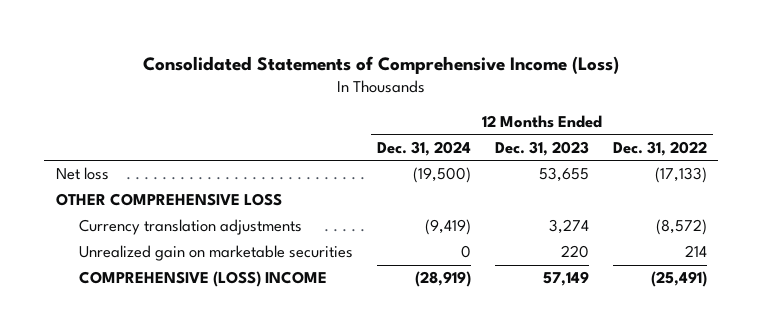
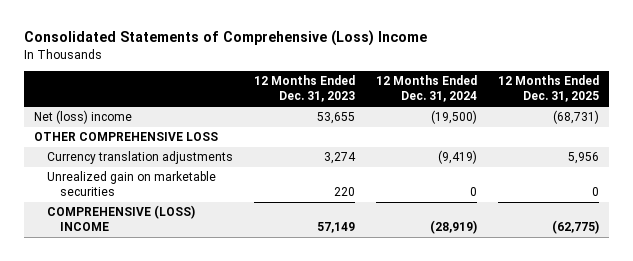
[143,55,620,74] Consolidated Statements of Comprehensive Income (Loss) -> [23,30,427,47] Consolidated Statements of Comprehensive (Loss) Income
[612,140,707,156] Dec. 31, 2022 -> none
none -> [497,75,599,103] 12 Months Ended Dec. 31, 2025
[56,167,110,181] Net loss -> [34,110,133,125] Net (loss) income

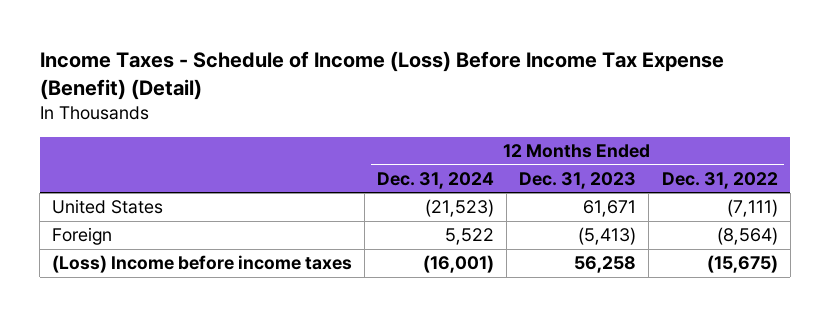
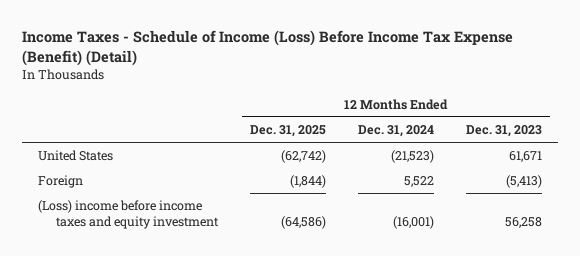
[661,171,778,189] Dec. 31, 2022 -> none
none -> [249,124,326,137] Dec. 31, 2025
[52,255,353,274] (Loss) Income before income taxes -> [38,200,219,229] (Loss) income before income taxes and equity investment

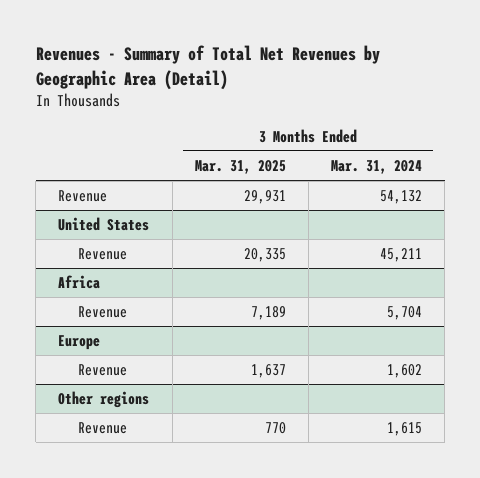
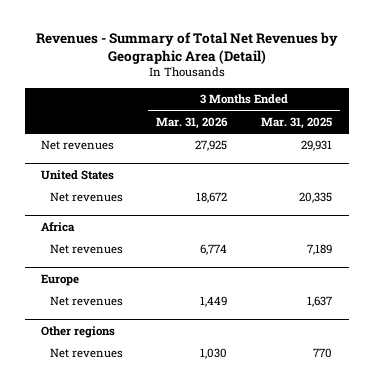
[330,160,422,175] Mar. 31, 2024 -> none
none -> [156,117,229,130] Mar. 31, 2026
[58,190,108,203] Revenue -> [41,140,115,151] Net revenues
[77,248,127,261] Revenue -> [49,192,123,203] Net revenues
[77,306,127,319] Revenue -> [49,244,123,255] Net revenues
[77,364,127,377] Revenue -> [49,296,123,307] Net revenues
[77,422,127,435] Revenue -> [49,348,123,359] Net revenues

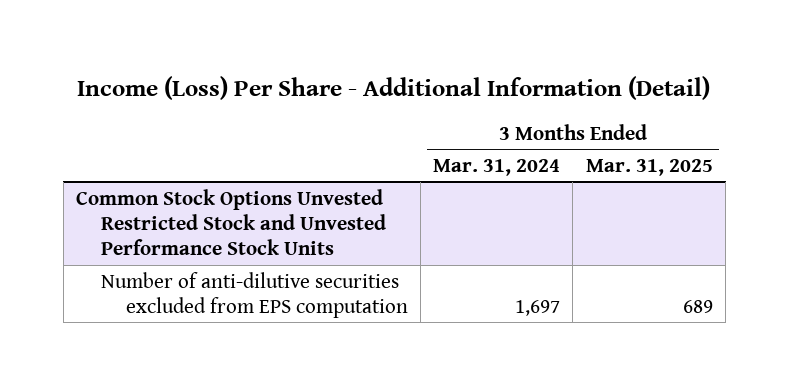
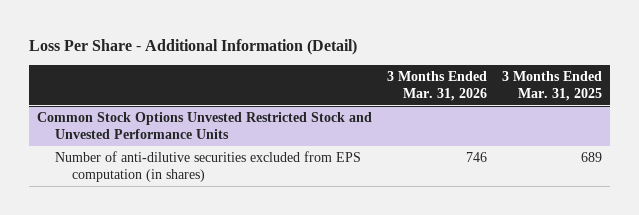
[77,76,711,101] Income (Loss) Per Share - Additional Information (Detail) -> [29,39,358,56] Loss Per Share - Additional Information (Detail)
[433,158,561,176] Mar. 31, 2024 -> none
none -> [386,70,487,102] 3 Months Ended Mar. 31, 2026
[76,188,386,256] Common Stock Options Unvested Restricted Stock and Unvested Performance Stock Units -> [36,111,372,139] Common Stock Options Unvested Restricted Stock and Unvested Performance Units
[100,271,408,318] Number of anti-dilutive securities excluded from EPS computation -> [54,150,361,182] Number of anti-dilutive securities excluded from EPS computation (in shares)

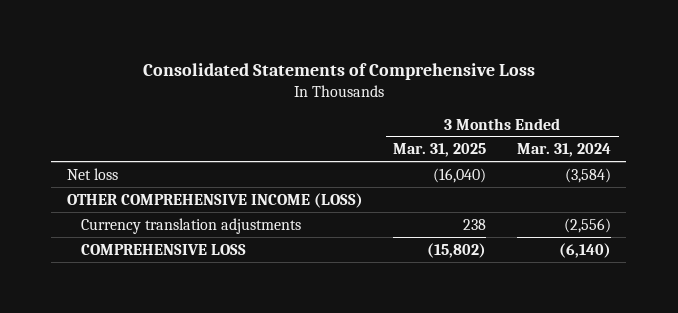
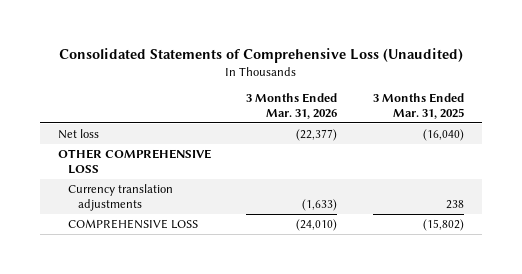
[142,62,535,80] Consolidated Statements of Comprehensive Loss -> [58,48,463,64] Consolidated Statements of Comprehensive Loss (Unaudited)
[516,143,611,158] Mar. 31, 2024 -> none
none -> [246,93,338,120] 3 Months Ended Mar. 31, 2026
[66,192,363,208] OTHER COMPREHENSIVE INCOME (LOSS) -> [57,149,211,174] OTHER COMPREHENSIVE LOSS

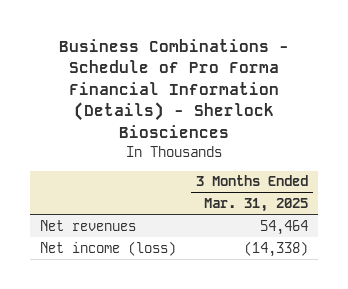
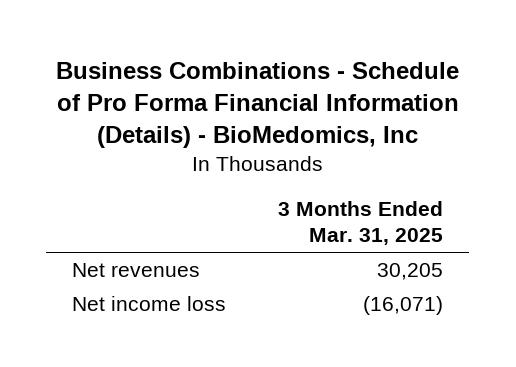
[59,38,290,138] Business Combinations - Schedule of Pro Forma Financial Information (Details) - Sherlock Biosciences -> [55,61,459,148] Business Combinations - Schedule of Pro Forma Financial Information (Details) - BioMedomics, Inc
[260,219,309,235] 54,464 -> [377,262,444,280] 30,205
[40,240,177,256] Net income (loss) -> [72,295,227,311] Net income loss
[244,240,309,257] (14,338) -> [363,295,444,315] (16,071)

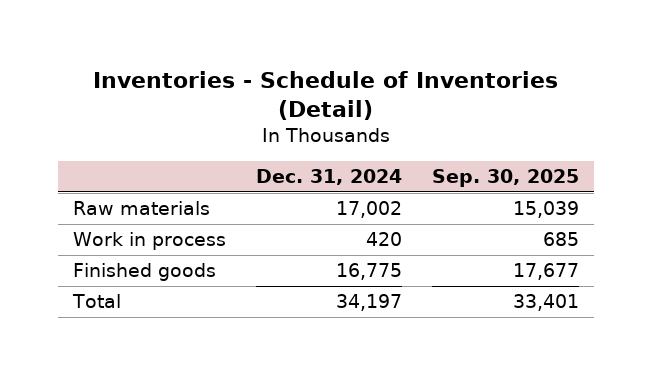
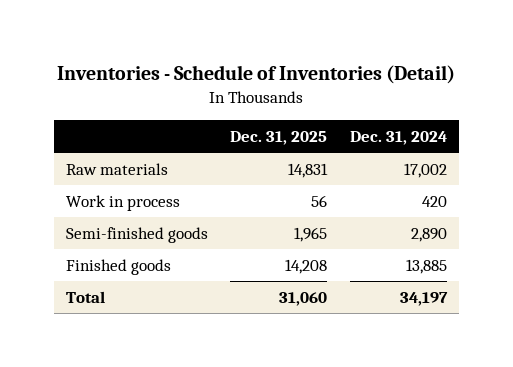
[431,169,579,188] Sep. 30, 2025 -> none
none -> [230,130,328,145] Dec. 31, 2025
none -> [65,226,208,243] Semi-finished goods
[336,263,403,281] 16,775 -> [406,258,448,274] 13,885

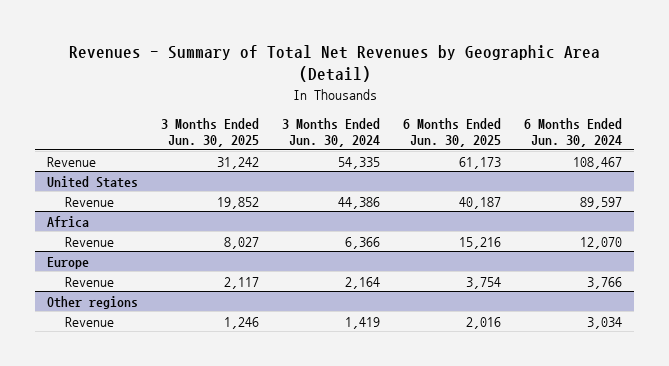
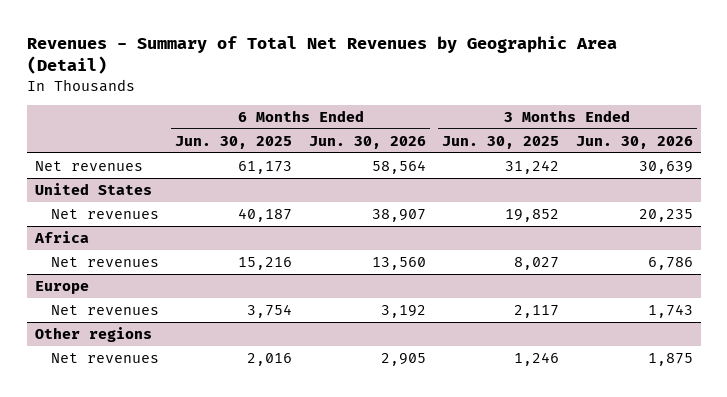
[282,117,381,148] 3 Months Ended Jun. 30, 2024 -> none
[524,117,623,148] 6 Months Ended Jun. 30, 2024 -> none
none -> [308,135,426,149] Jun. 30, 2026
none -> [575,135,693,149] Jun. 30, 2026
[46,156,96,167] Revenue -> [34,160,143,171] Net revenues
[64,196,114,207] Revenue -> [51,208,160,219] Net revenues
[64,236,114,247] Revenue -> [51,256,160,267] Net revenues
[64,276,114,287] Revenue -> [51,304,160,315] Net revenues
[64,316,114,327] Revenue -> [51,352,160,363] Net revenues

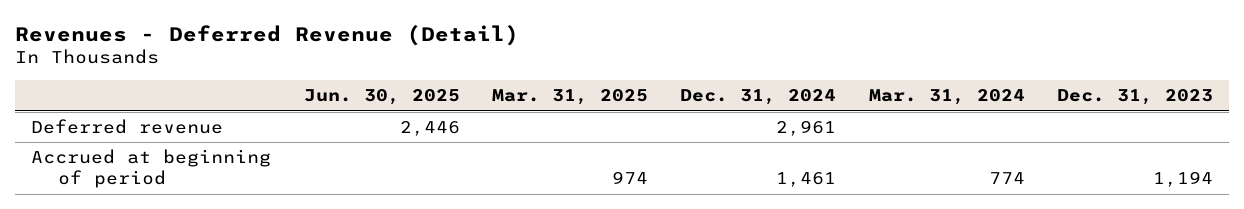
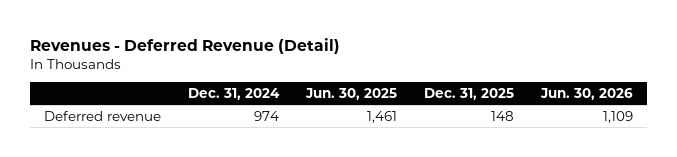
[491,89,648,106] Mar. 31, 2025 -> none
[868,89,1025,106] Mar. 31, 2024 -> none
[1057,89,1214,106] Dec. 31, 2023 -> none
none -> [423,87,514,100] Dec. 31, 2025
none -> [540,87,634,100] Jun. 30, 2026
[31,149,272,189] Accrued at beginning of period -> none
[399,121,460,137] 2,446 -> [366,110,397,123] 1,461
[776,120,837,137] 2,961 -> [253,110,279,121] 974

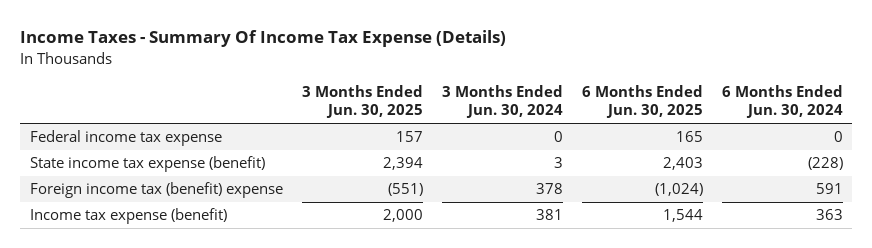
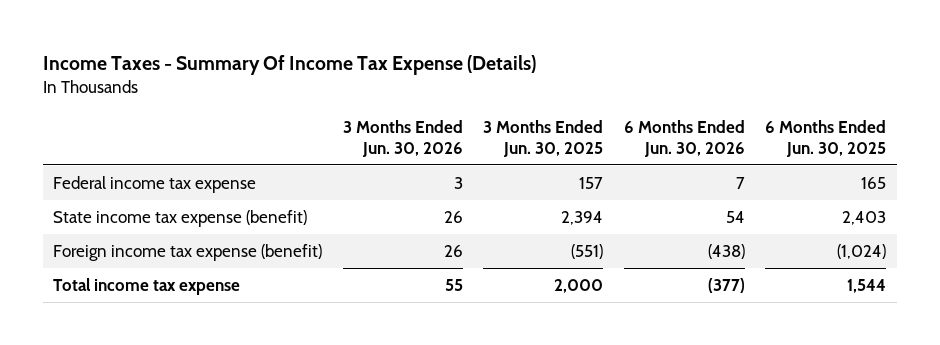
[441,84,563,119] 3 Months Ended Jun. 30, 2024 -> none
[721,84,843,119] 6 Months Ended Jun. 30, 2024 -> none
none -> [342,119,463,157] 3 Months Ended Jun. 30, 2026
none -> [623,119,745,157] 6 Months Ended Jun. 30, 2026
[29,182,283,199] Foreign income tax (benefit) expense -> [53,243,323,261] Foreign income tax expense (benefit)
[29,208,227,225] Income tax expense (benefit) -> [53,277,241,295] Total income tax expense

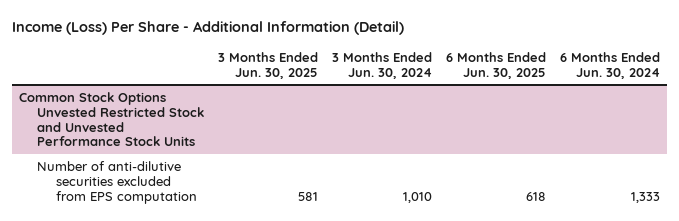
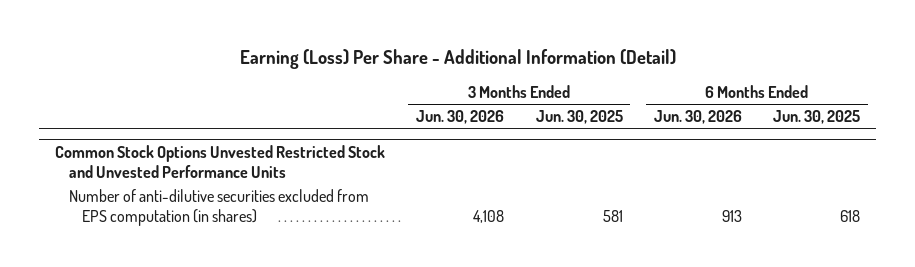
[12,20,405,35] Income (Loss) Per Share - Additional Information (Detail) -> [239,49,676,70] Earning (Loss) Per Share - Additional Information (Detail)
[332,51,433,79] 3 Months Ended Jun. 30, 2024 -> none
[560,51,661,79] 6 Months Ended Jun. 30, 2024 -> none
none -> [416,110,505,125] Jun. 30, 2026
none -> [653,110,742,125] Jun. 30, 2026
[19,92,205,147] Common Stock Options Unvested Restricted Stock and Unvested Performance Stock Units -> [54,144,385,178] Common Stock Options Unvested Restricted Stock and Unvested Performance Units
[37,161,197,204] Number of anti-dilutive securities excluded from EPS computation -> [68,188,369,226] Number of anti-dilutive securities excluded from EPS computation (in shares)

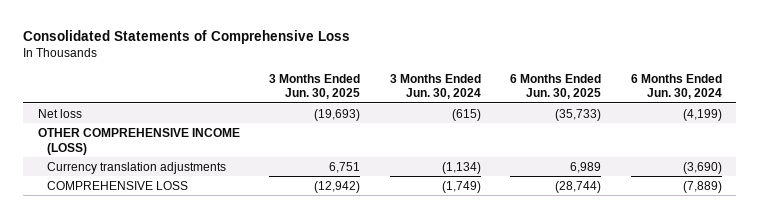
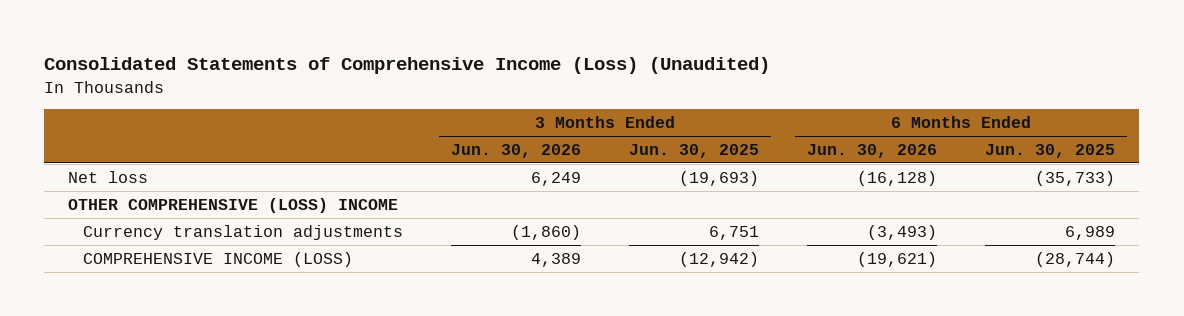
[22,30,350,45] Consolidated Statements of Comprehensive Loss -> [44,57,771,75] Consolidated Statements of Comprehensive Income (Loss) (Unaudited)
[389,73,481,100] 3 Months Ended Jun. 30, 2024 -> none
[630,73,722,100] 6 Months Ended Jun. 30, 2024 -> none
none -> [451,143,582,158] Jun. 30, 2026
none -> [807,143,938,158] Jun. 30, 2026
[37,127,240,155] OTHER COMPREHENSIVE INCOME (LOSS) -> [68,197,399,213] OTHER COMPREHENSIVE (LOSS) INCOME
[47,180,189,190] COMPREHENSIVE LOSS -> [83,251,354,267] COMPREHENSIVE INCOME (LOSS)

